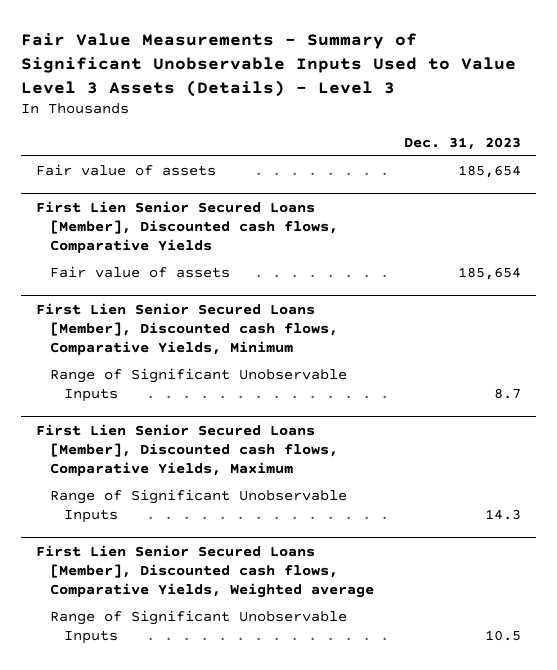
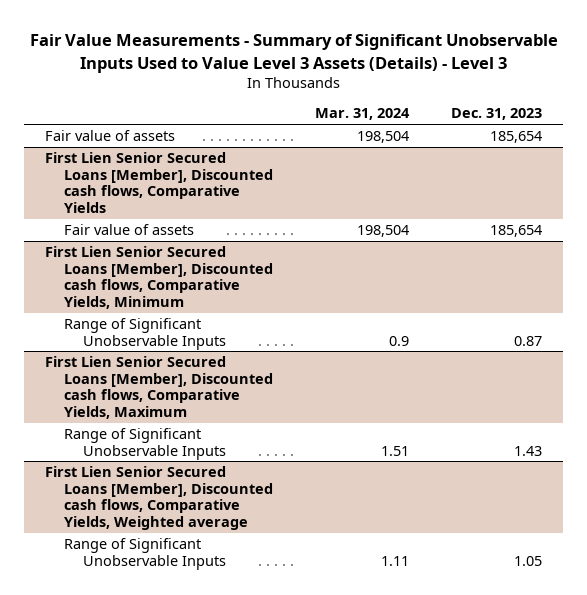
none -> [315,108,411,121] Mar. 31, 2024
[494,388,522,400] 8.7 -> [514,335,543,346] 0.87
[485,509,522,521] 14.3 -> [514,445,543,456] 1.43
[485,630,522,642] 10.5 -> [514,555,543,566] 1.05

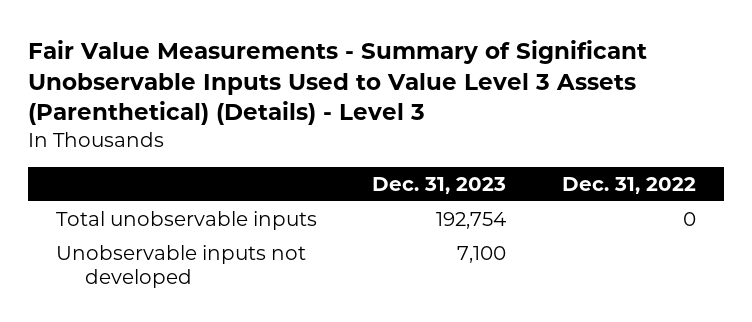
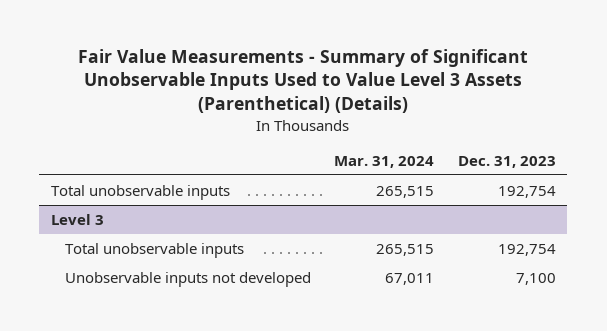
[27,39,647,126] Fair Value Measurements - Summary of Significant Unobservable Inputs Used to Value Level 3 Assets (Parenthetical) (Details) - Level 3 -> [78,48,529,114] Fair Value Measurements - Summary of Significant Unobservable Inputs Used to Value Level 3 Assets (Parenthetical) (Details)
[562,177,697,195] Dec. 31, 2022 -> none
none -> [334,155,435,168] Mar. 31, 2024
none -> [50,213,104,225] Level 3
none -> [65,242,245,258] Total unobservable inputs

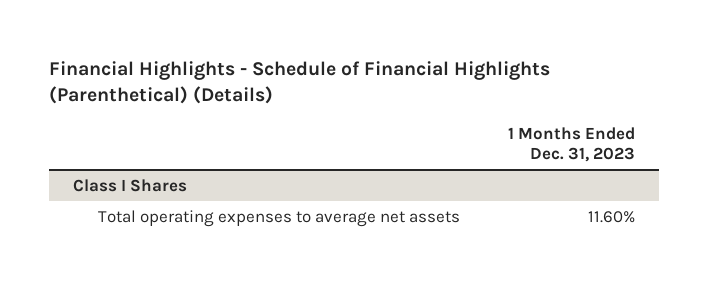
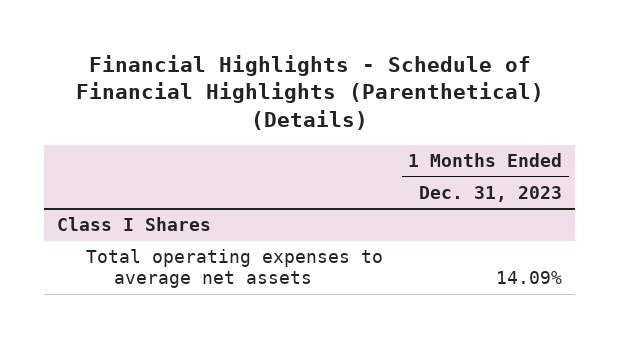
[587,210,635,223] 11.60% -> [496,271,563,285] 14.09%

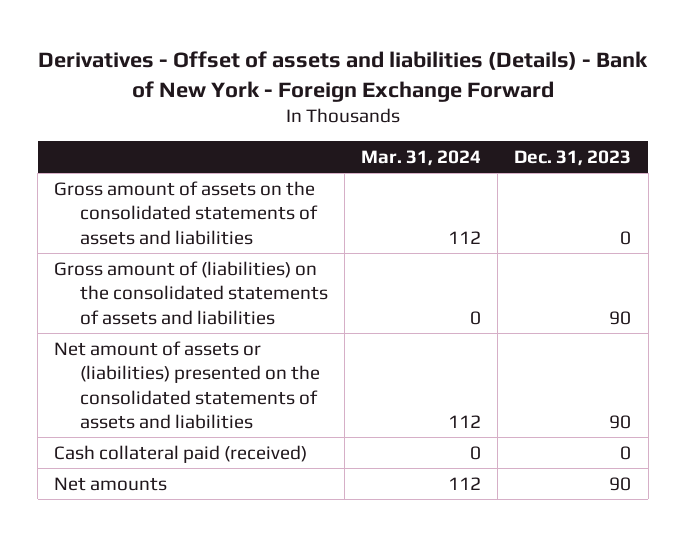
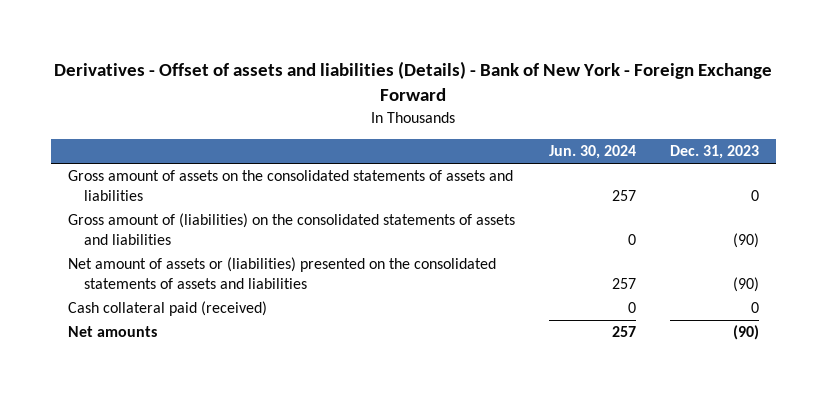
[361,149,482,166] Mar. 31, 2024 -> none
none -> [548,145,636,160] Jun. 30, 2024
[609,310,632,325] 90 -> [732,232,759,248] (90)
[609,415,632,430] 90 -> [732,276,759,292] (90)
[609,476,632,491] 90 -> [732,325,759,341] (90)

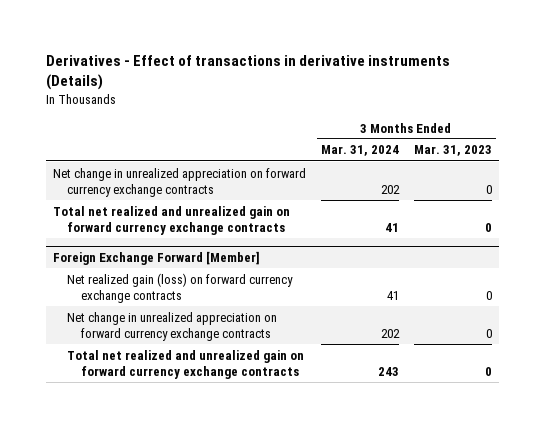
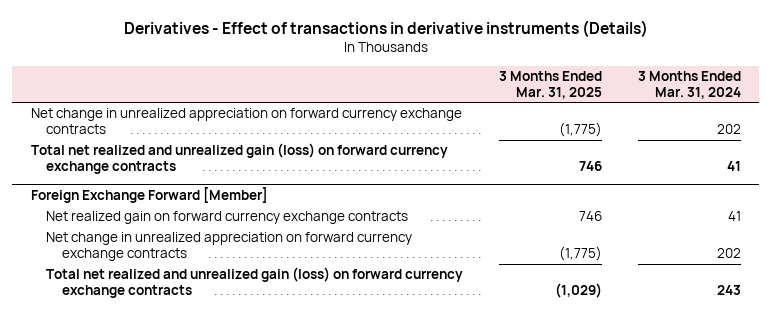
[413,145,492,157] Mar. 31, 2023 -> none
none -> [499,70,603,99] 3 Months Ended Mar. 31, 2025
[53,205,291,235] Total net realized and unrealized gain on forward currency exchange contracts -> [30,143,448,175] Total net realized and unrealized gain (loss) on forward currency exchange contracts
[67,272,294,303] Net realized gain (loss) on forward currency exchange contracts -> [46,211,409,225] Net realized gain on forward currency exchange contracts
[67,349,305,379] Total net realized and unrealized gain on forward currency exchange contracts -> [46,267,464,299] Total net realized and unrealized gain (loss) on forward currency exchange contracts

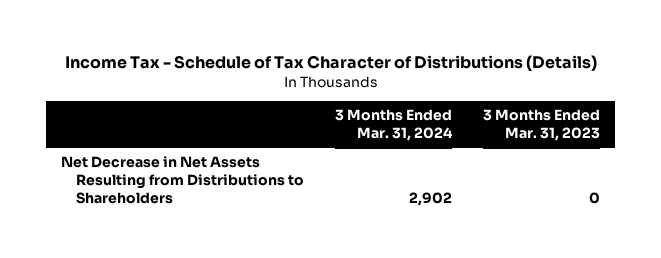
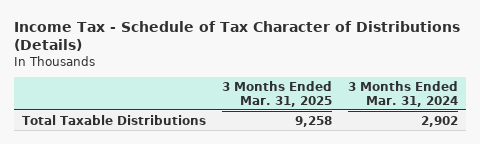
[483,109,601,142] 3 Months Ended Mar. 31, 2023 -> none
none -> [221,80,332,107] 3 Months Ended Mar. 31, 2025
[61,156,305,205] Net Decrease in Net Assets Resulting from Distributions to Shareholders -> [21,114,206,125] Total Taxable Distributions

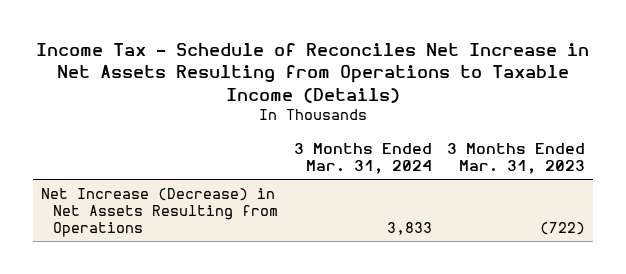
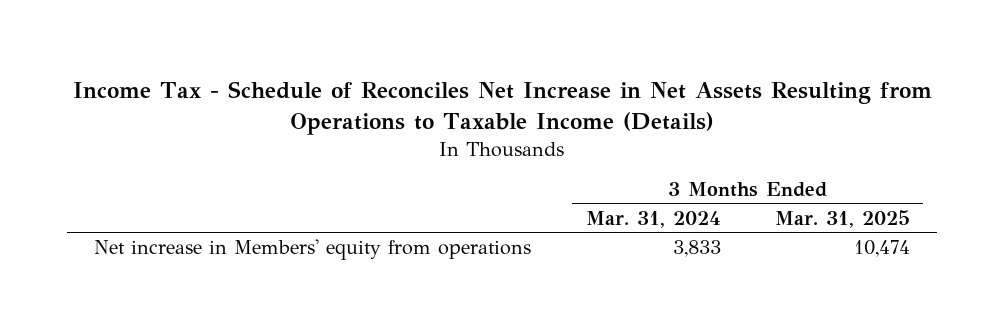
[447,142,586,174] 3 Months Ended Mar. 31, 2023 -> none
none -> [774,209,910,228] Mar. 31, 2025
[41,188,278,237] Net Increase (Decrease) in Net Assets Resulting from Operations -> [94,239,532,261] Net increase in Members' equity from operations

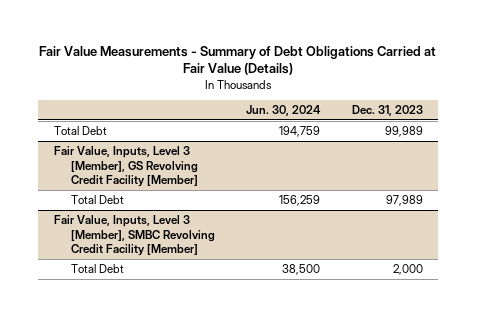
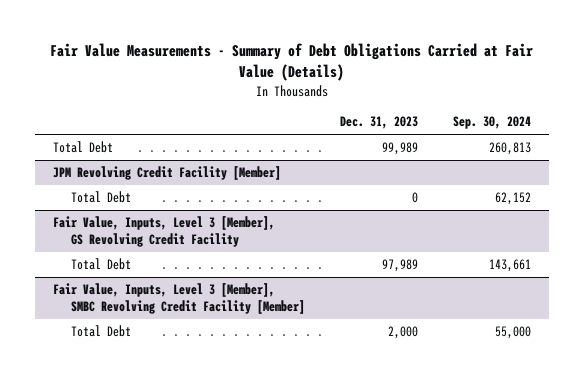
[246,104,322,116] Jun. 30, 2024 -> none
none -> [453,116,532,130] Sep. 30, 2024
none -> [52,166,281,181] JPM Revolving Credit Facility [Member]
none -> [71,191,132,204] Total Debt
[54,145,198,188] Fair Value, Inputs, Level 3 [Member], GS Revolving Credit Facility [Member] -> [52,216,275,247] Fair Value, Inputs, Level 3 [Member], GS Revolving Credit Facility

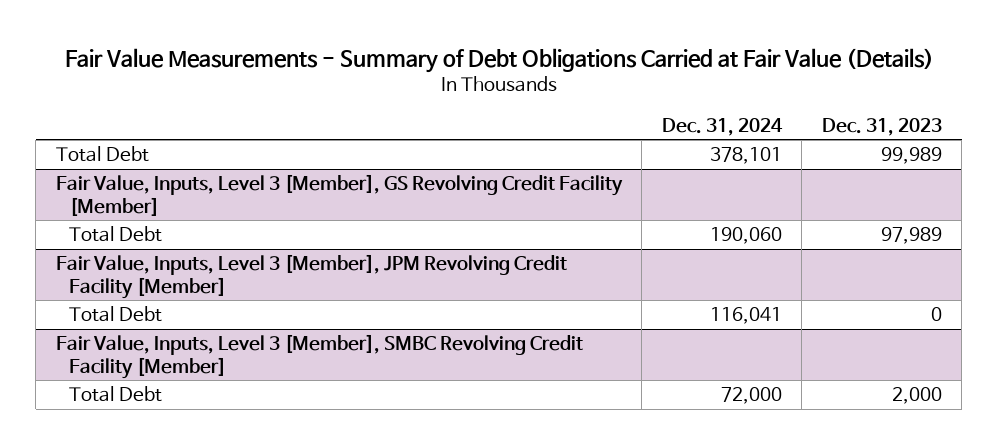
[453,116,532,130] Sep. 30, 2024 -> none
none -> [661,117,783,136] Dec. 31, 2024
[52,166,281,181] JPM Revolving Credit Facility [Member] -> none
[71,191,132,204] Total Debt -> none
[52,216,275,247] Fair Value, Inputs, Level 3 [Member], GS Revolving Credit Facility -> [55,174,623,216] Fair Value, Inputs, Level 3 [Member], GS Revolving Credit Facility [Member]
none -> [55,254,567,299] Fair Value, Inputs, Level 3 [Member], JPM Revolving Credit Facility [Member]
none -> [69,306,163,323] Total Debt

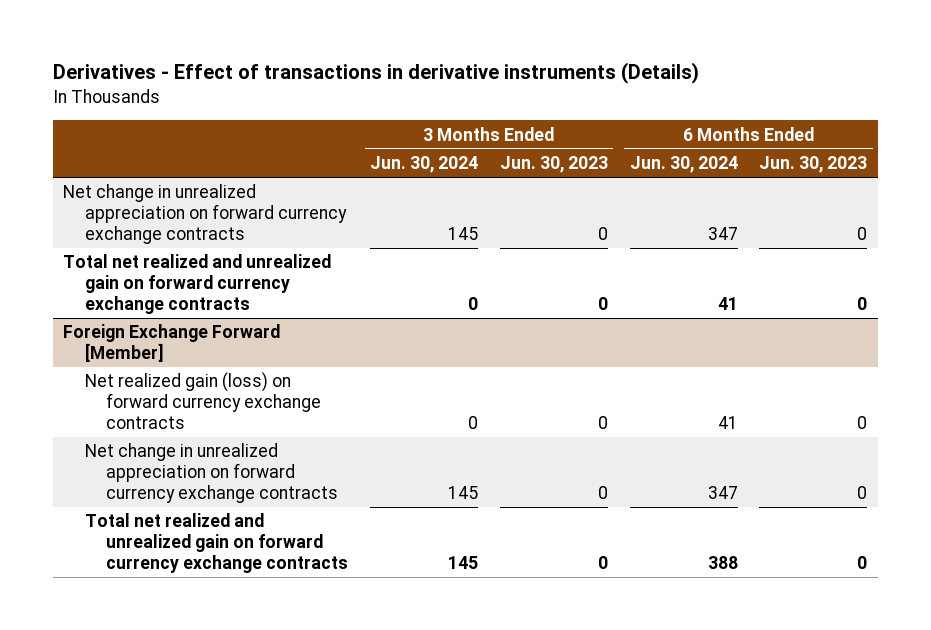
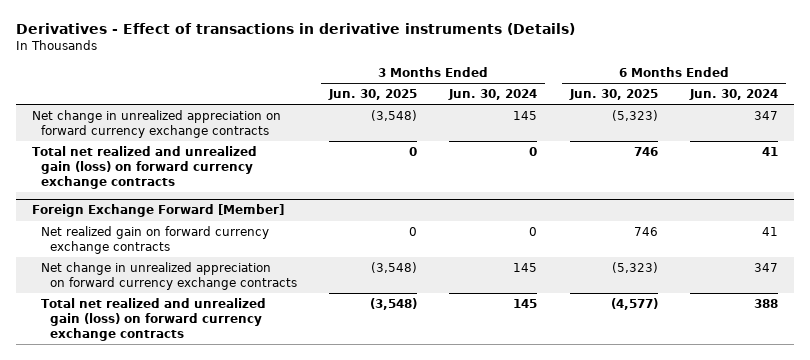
[499,156,608,174] Jun. 30, 2023 -> none
[759,156,868,174] Jun. 30, 2023 -> none
none -> [328,89,418,101] Jun. 30, 2025
none -> [568,89,658,101] Jun. 30, 2025
[63,254,332,314] Total net realized and unrealized gain on forward currency exchange contracts -> [31,145,257,189] Total net realized and unrealized gain (loss) on forward currency exchange contracts
[84,372,322,429] Net realized gain (loss) on forward currency exchange contracts -> [41,225,270,254] Net realized gain on forward currency exchange contracts
[84,513,349,573] Total net realized and unrealized gain on forward currency exchange contracts -> [41,297,267,341] Total net realized and unrealized gain (loss) on forward currency exchange contracts

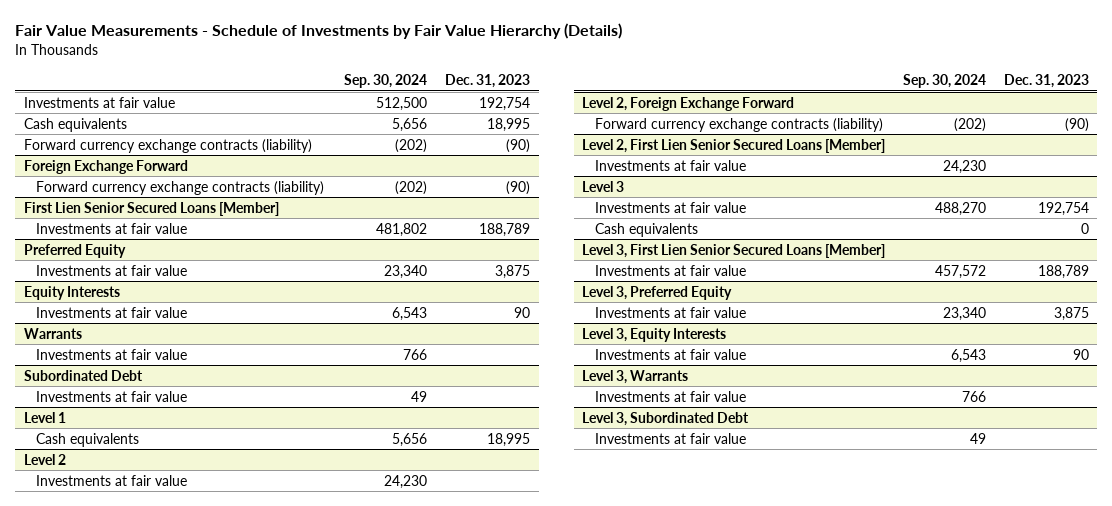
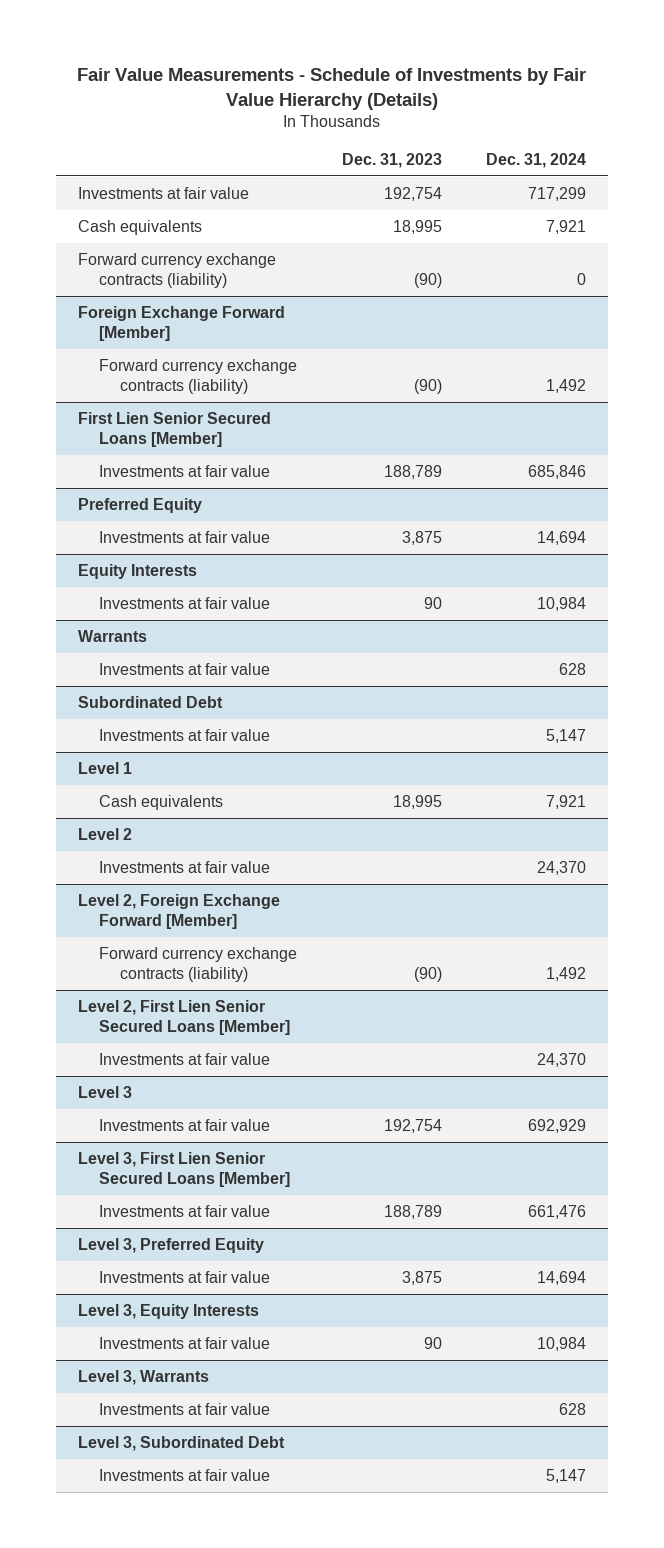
[344,73,428,88] Sep. 30, 2024 -> none
none -> [485,153,586,169] Dec. 31, 2024
[23,159,188,174] Foreign Exchange Forward -> [77,305,285,342] Foreign Exchange Forward [Member]
[582,96,795,111] Level 2, Foreign Exchange Forward -> [77,893,280,930] Level 2, Foreign Exchange Forward [Member]
[594,222,698,237] Cash equivalents -> none

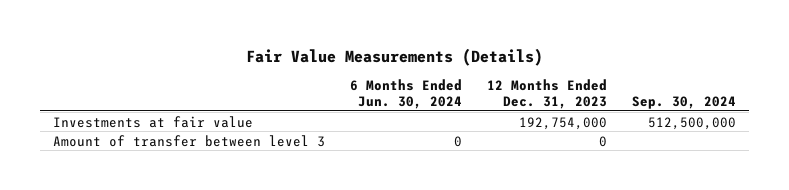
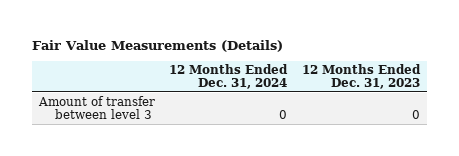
[350,78,463,109] 6 Months Ended Jun. 30, 2024 -> none
[632,95,737,109] Sep. 30, 2024 -> none
none -> [169,63,289,90] 12 Months Ended Dec. 31, 2024
[52,115,253,128] Investments at fair value -> none

